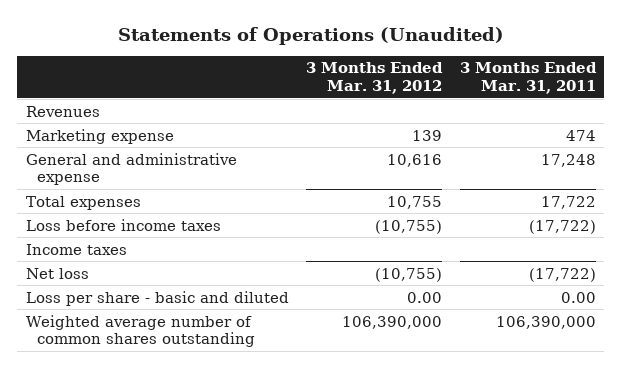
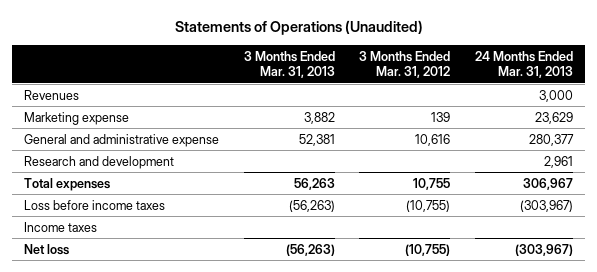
[459,62,597,95] 3 Months Ended Mar. 31, 2011 -> none
none -> [243,50,335,79] 3 Months Ended Mar. 31, 2013
none -> [475,50,574,79] 24 Months Ended Mar. 31, 2013
none -> [24,155,175,169] Research and development
[26,290,290,306] Loss per share - basic and diluted -> none
[26,314,256,348] Weighted average number of common shares outstanding -> none

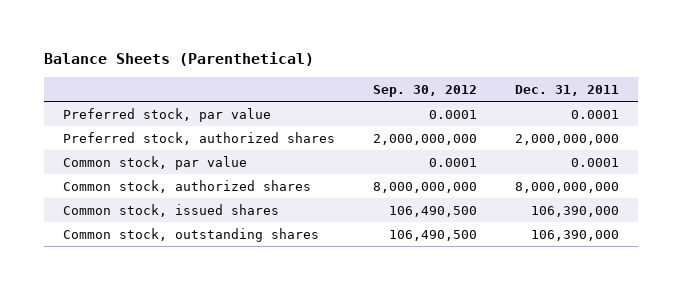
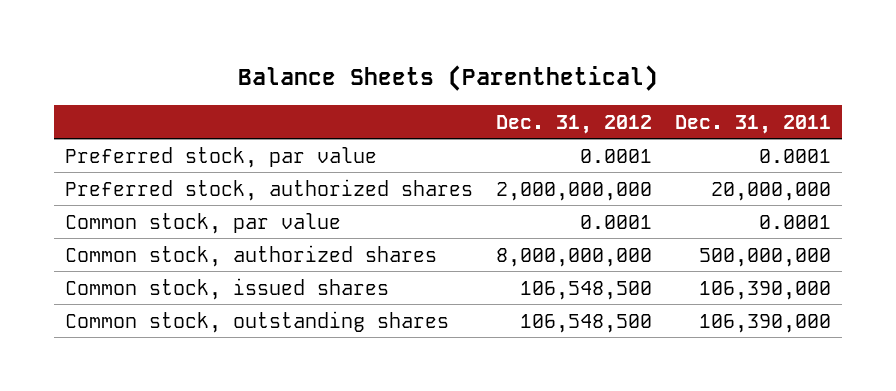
[372,84,477,97] Sep. 30, 2012 -> none
none -> [495,114,652,134] Dec. 31, 2012
[514,133,619,145] 2,000,000,000 -> [710,181,831,201] 20,000,000
[514,181,619,193] 8,000,000,000 -> [698,247,831,267] 500,000,000

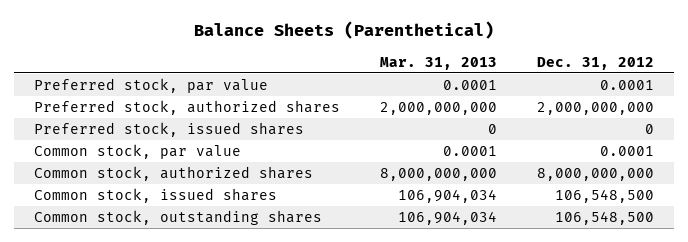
[674,114,831,134] Dec. 31, 2011 -> none
none -> [380,56,498,70] Mar. 31, 2013
none -> [34,122,305,138] Preferred stock, issued shares

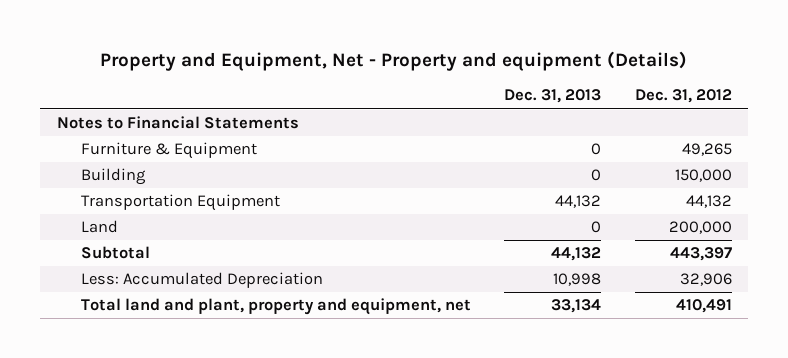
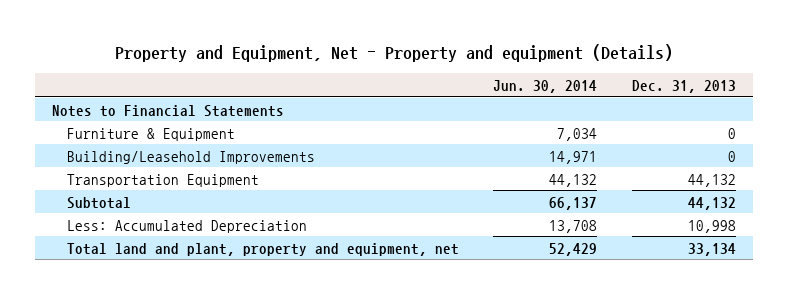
[634,89,732,104] Dec. 31, 2012 -> none
none -> [493,79,598,93] Jun. 30, 2014
[80,168,146,186] Building -> [66,150,315,164] Building/Leasehold Improvements
[80,220,118,234] Land -> none

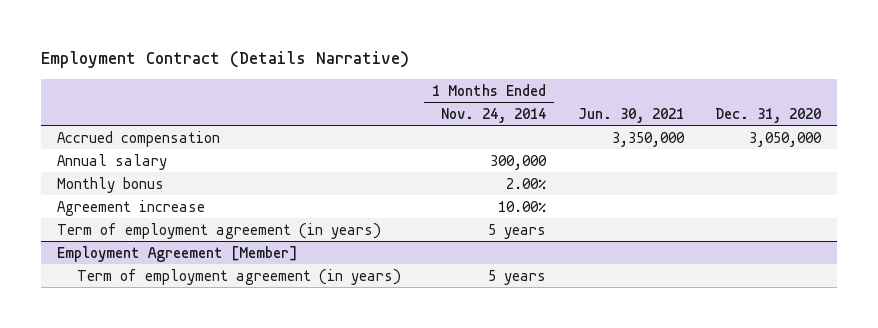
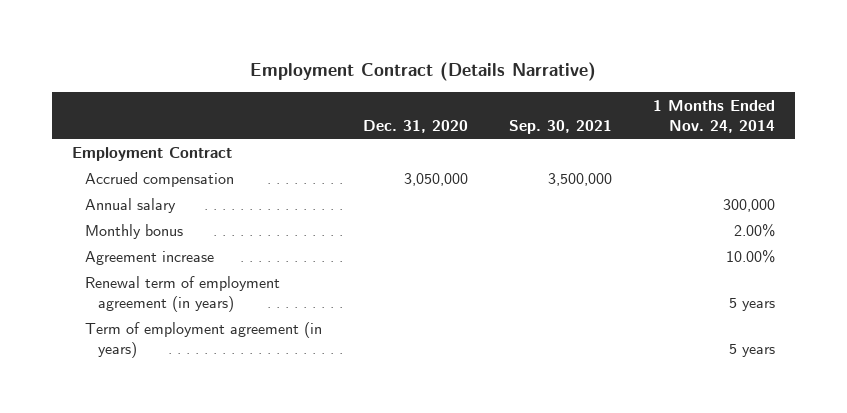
[577,107,684,123] Jun. 30, 2021 -> none
none -> [508,119,612,134] Sep. 30, 2021
none -> [72,146,233,161] Employment Contract
[57,245,299,262] Employment Agreement [Member] -> none
[57,222,382,239] Term of employment agreement (in years) -> [85,275,281,312] Renewal term of employment agreement (in years)

